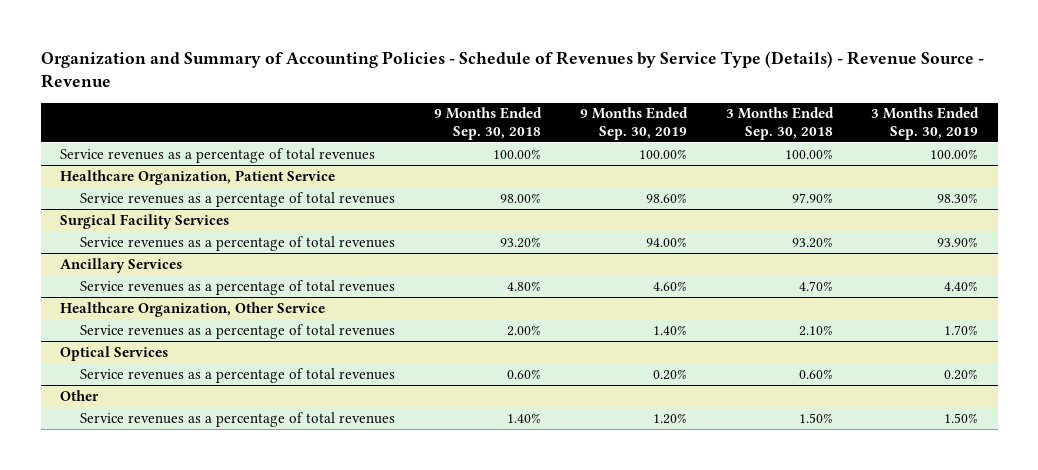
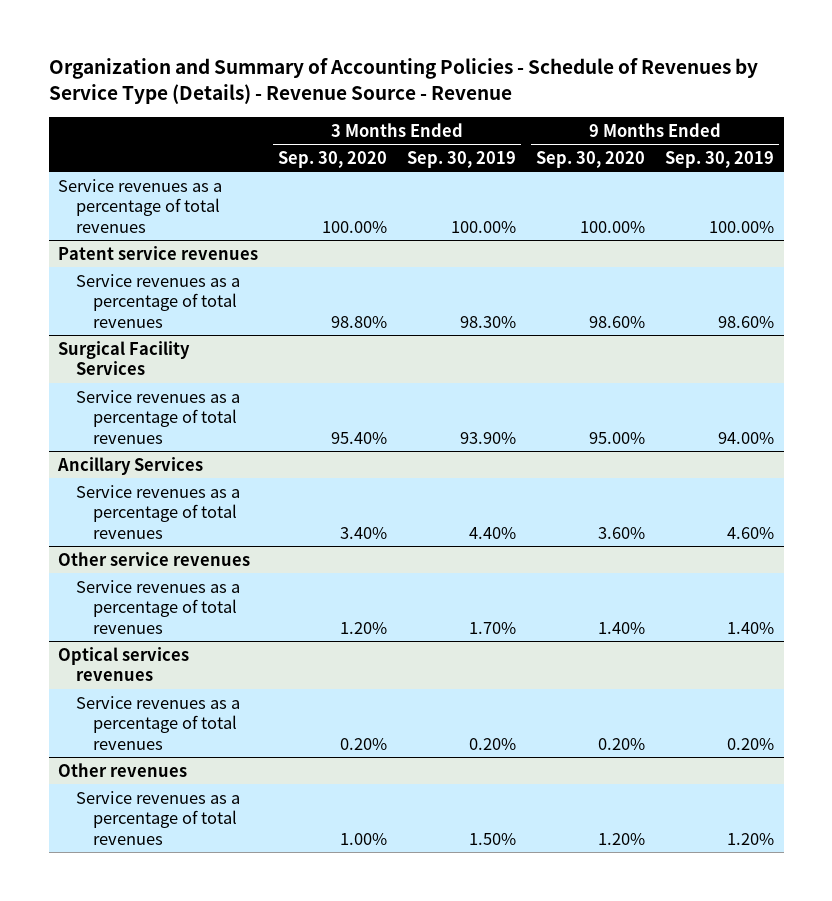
[433,107,542,141] 9 Months Ended Sep. 30, 2018 -> none
[725,107,834,141] 3 Months Ended Sep. 30, 2018 -> none
none -> [278,150,388,168] Sep. 30, 2020
none -> [536,150,646,168] Sep. 30, 2020
[59,169,335,185] Healthcare Organization, Patient Service -> [58,245,259,260] Patent service revenues
[59,301,325,317] Healthcare Organization, Other Service -> [58,551,251,566] Other service revenues
[59,345,168,361] Optical Services -> [58,646,190,682] Optical services revenues
[59,389,99,401] Other -> [58,762,188,777] Other revenues

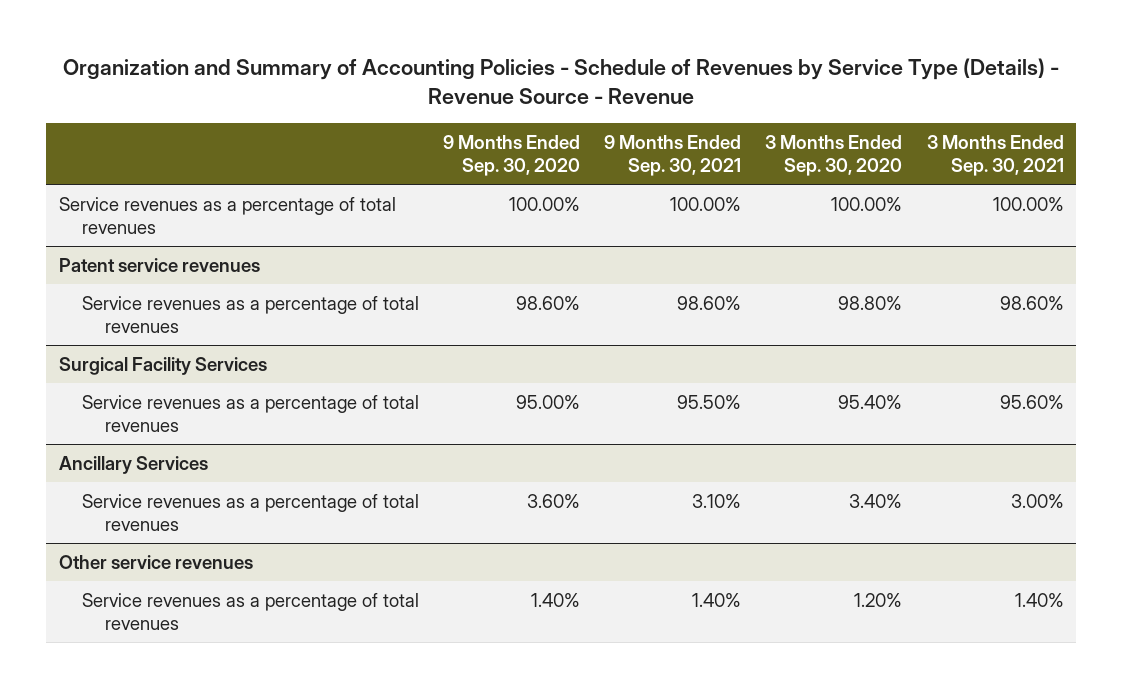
[407,150,517,168] Sep. 30, 2019 -> none
[664,150,774,168] Sep. 30, 2019 -> none
none -> [604,134,742,177] 9 Months Ended Sep. 30, 2021
none -> [926,134,1064,177] 3 Months Ended Sep. 30, 2021
[58,646,190,682] Optical services revenues -> none
[75,695,240,750] Service revenues as a percentage of total revenues -> none
[58,762,188,777] Other revenues -> none
[75,790,240,845] Service revenues as a percentage of total revenues -> none

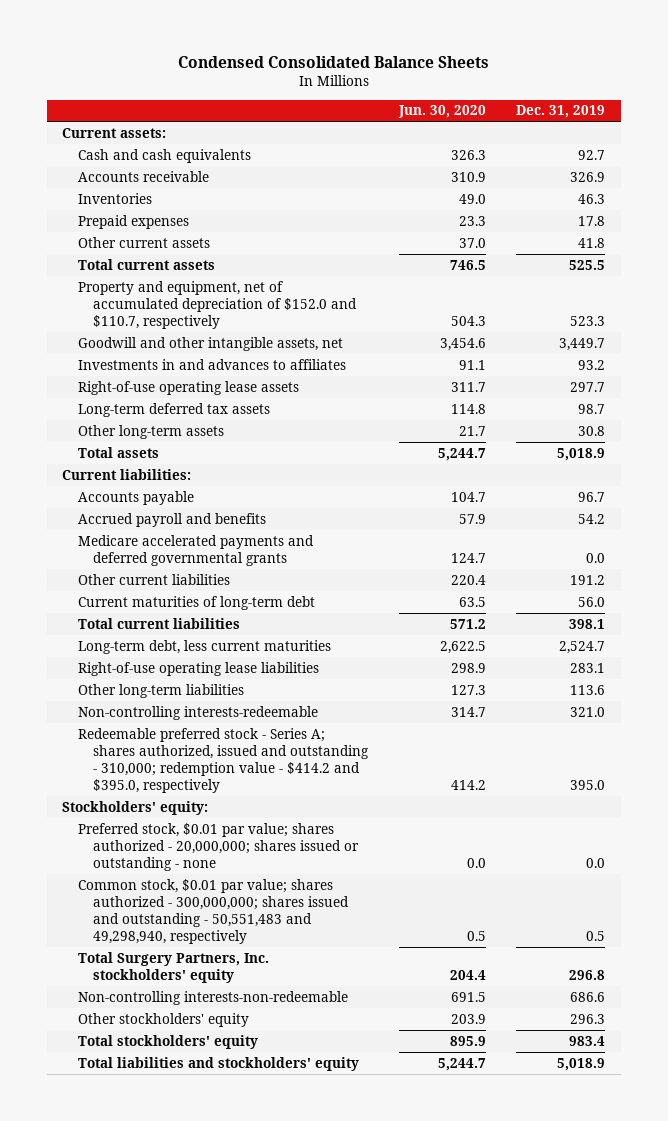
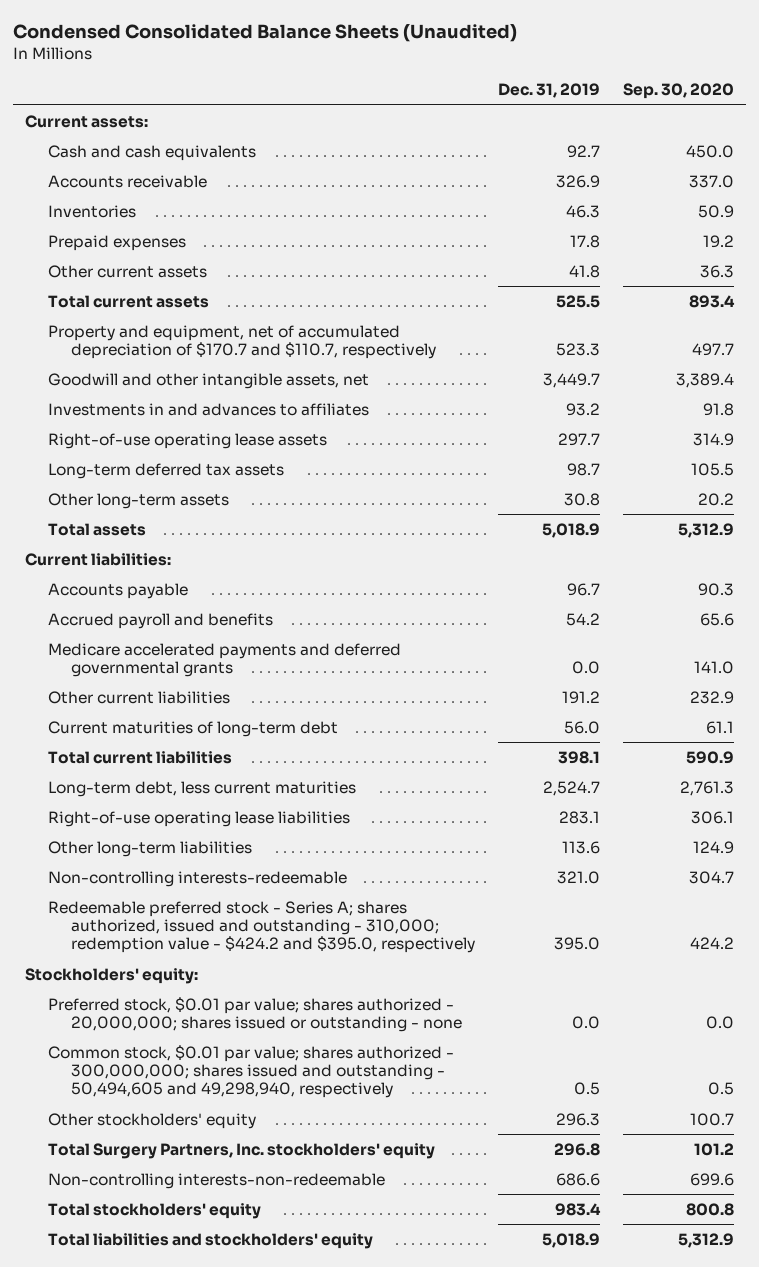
[177,55,489,68] Condensed Consolidated Balance Sheets -> [13,23,518,42] Condensed Consolidated Balance Sheets (Unaudited)
[397,105,486,119] Jun. 30, 2020 -> none
none -> [623,83,735,100] Sep. 30, 2020
[77,280,358,330] Property and equipment, net of accumulated depreciation of $152.0 and $110.7, respectively -> [48,324,437,360] Property and equipment, net of accumulated depreciation of $170.7 and $110.7, respectively
[77,727,370,794] Redeemable preferred stock - Series A; shares authorized, issued and outstanding - 310,000; redemption value - $414.2 and $395.0, respectively -> [48,900,476,954] Redeemable preferred stock - Series A; shares authorized, issued and outstanding - 310,000; redemption value - $424.2 and $395.0, respectively
[77,878,350,945] Common stock, $0.01 par value; shares authorized - 300,000,000; shares issued and outstanding - 50,551,483 and 49,298,940, respectively -> [48,1044,455,1099] Common stock, $0.01 par value; shares authorized - 300,000,000; shares issued and outstanding - 50,494,605 and 49,298,940, respectively
[77,1012,249,1027] Other stockholders' equity -> [48,1112,257,1129] Other stockholders' equity

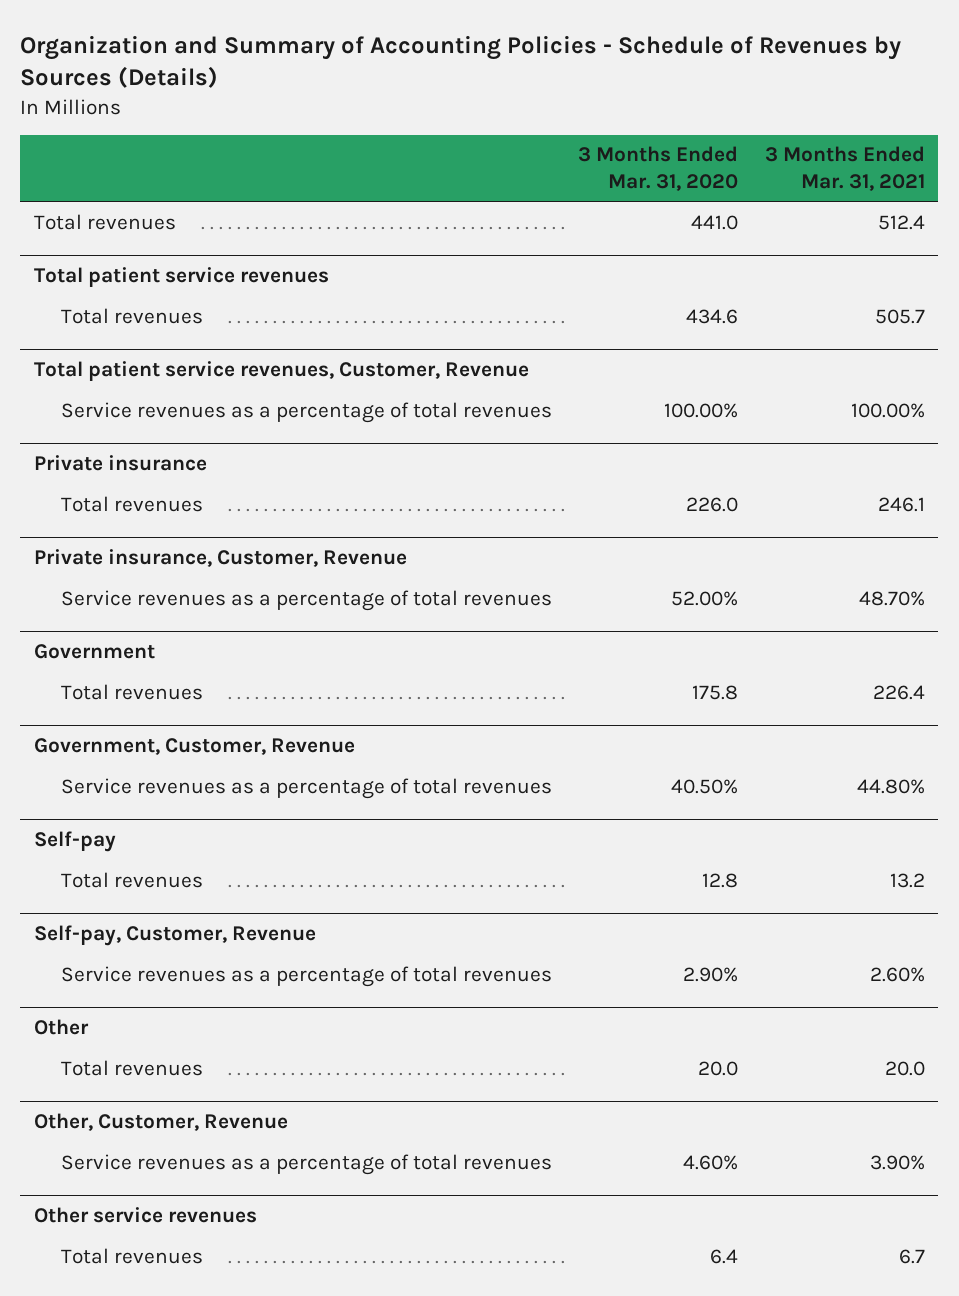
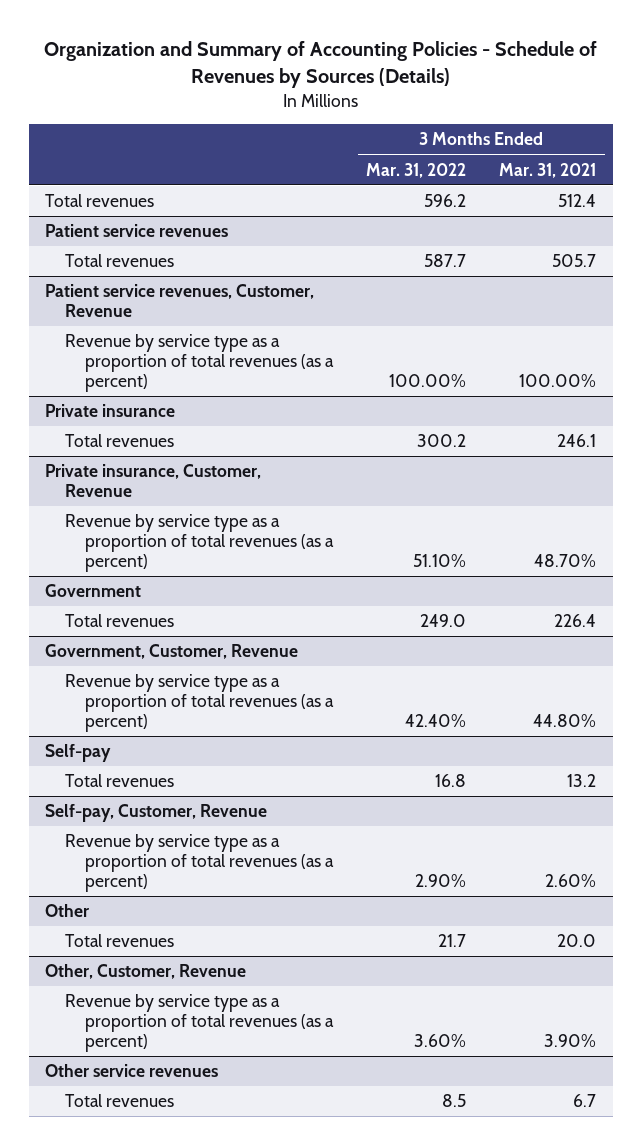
[578,146,739,191] 3 Months Ended Mar. 31, 2020 -> none
none -> [365,162,466,178] Mar. 31, 2022
[33,266,329,287] Total patient service revenues -> [45,224,229,238] Patient service revenues
[33,360,529,381] Total patient service revenues, Customer, Revenue -> [45,284,315,318] Patient service revenues, Customer, Revenue
[60,401,552,423] Service revenues as a percentage of total revenues -> [65,334,334,393] Revenue by service type as a proportion of total revenues (as a percent)
[60,589,552,611] Service revenues as a percentage of total revenues -> [65,514,334,573] Revenue by service type as a proportion of total revenues (as a percent)
[60,777,552,799] Service revenues as a percentage of total revenues -> [65,674,334,733] Revenue by service type as a proportion of total revenues (as a percent)
[60,965,552,987] Service revenues as a percentage of total revenues -> [65,834,334,893] Revenue by service type as a proportion of total revenues (as a percent)
[60,1153,552,1175] Service revenues as a percentage of total revenues -> [65,994,334,1053] Revenue by service type as a proportion of total revenues (as a percent)

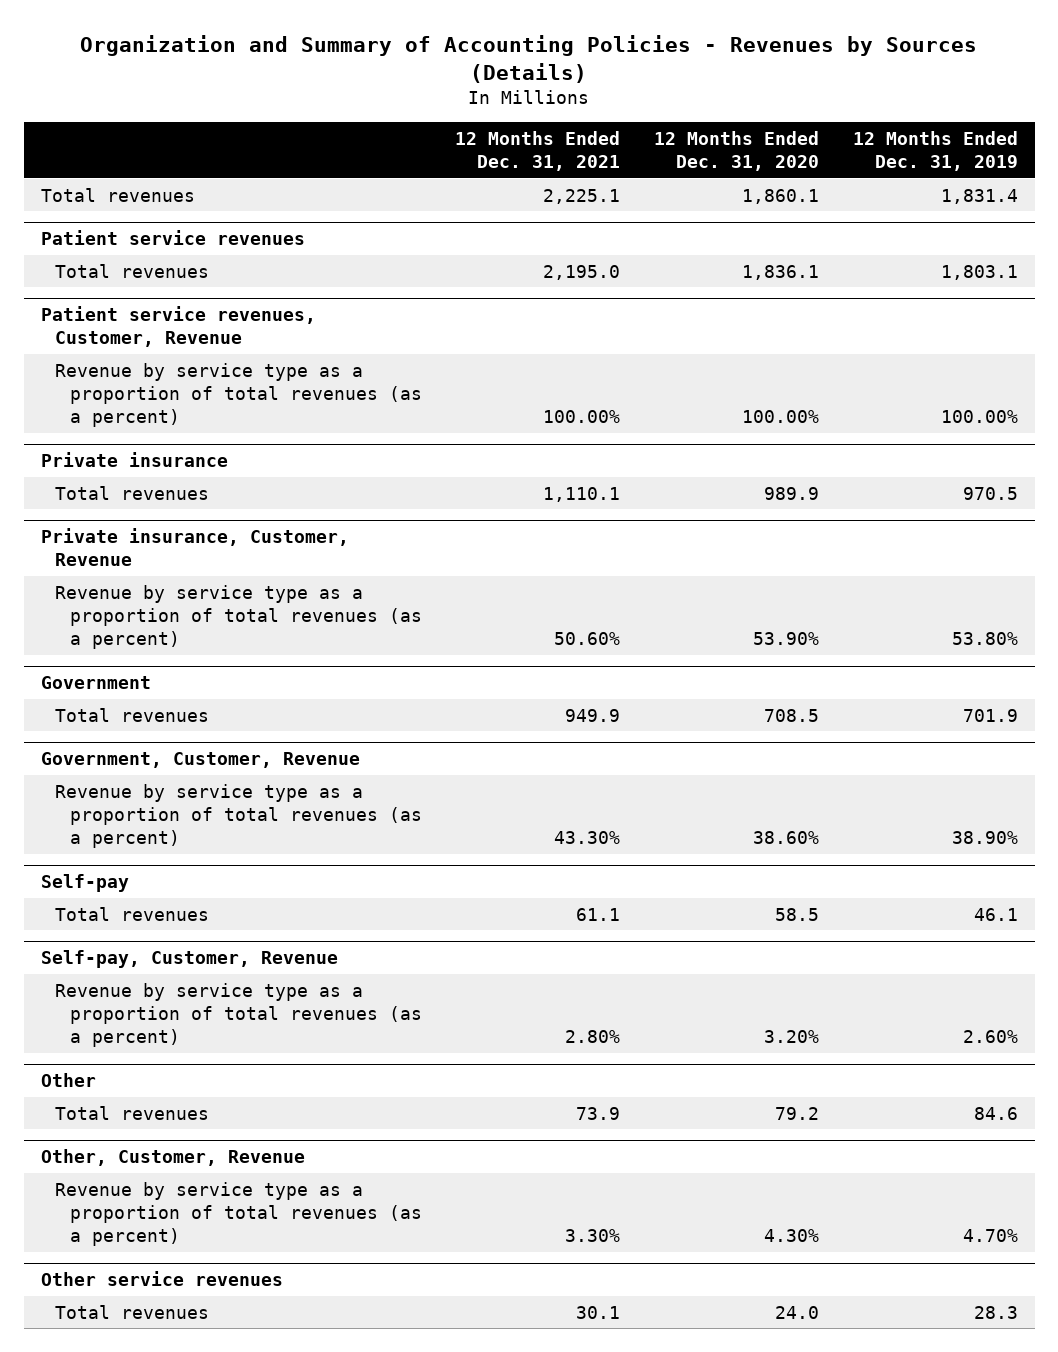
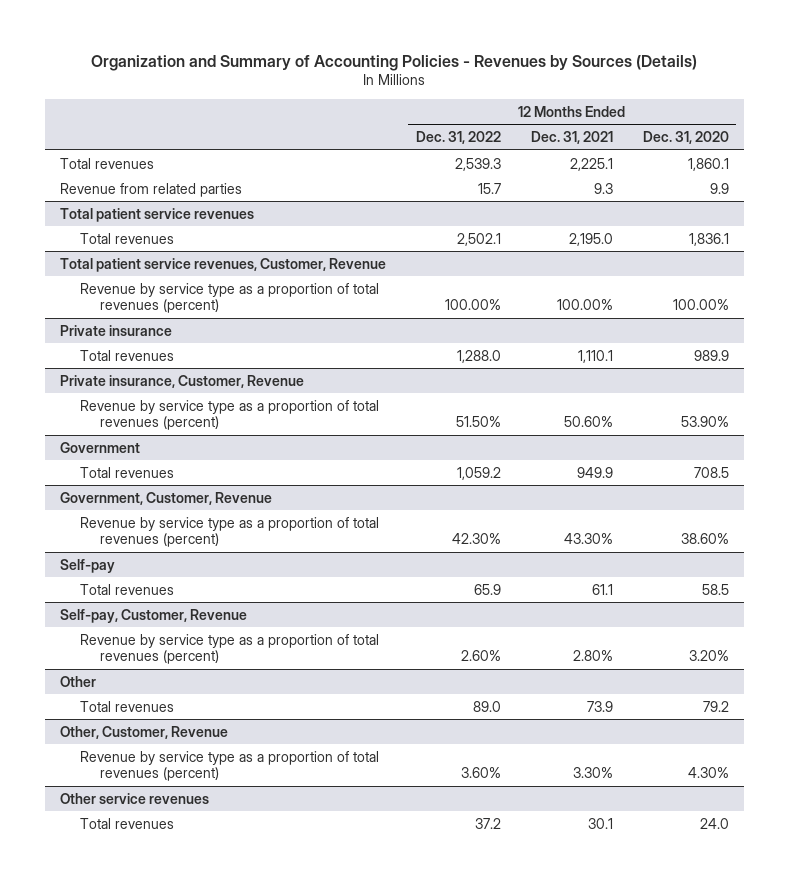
[852,131,1018,172] 12 Months Ended Dec. 31, 2019 -> none
none -> [415,131,501,145] Dec. 31, 2022
none -> [59,182,242,197] Revenue from related parties
[40,230,305,246] Patient service revenues -> [59,207,254,222] Total patient service revenues
[40,306,316,348] Patient service revenues, Customer, Revenue -> [59,257,386,272] Total patient service revenues, Customer, Revenue
[55,362,422,427] Revenue by service type as a proportion of total revenues (as a percent) -> [79,282,379,314] Revenue by service type as a proportion of total revenues (percent)
[55,584,422,649] Revenue by service type as a proportion of total revenues (as a percent) -> [79,399,379,431] Revenue by service type as a proportion of total revenues (percent)
[55,783,422,848] Revenue by service type as a proportion of total revenues (as a percent) -> [79,516,379,548] Revenue by service type as a proportion of total revenues (percent)
[55,982,422,1047] Revenue by service type as a proportion of total revenues (as a percent) -> [79,633,379,665] Revenue by service type as a proportion of total revenues (percent)
[55,1181,422,1246] Revenue by service type as a proportion of total revenues (as a percent) -> [79,750,379,782] Revenue by service type as a proportion of total revenues (percent)

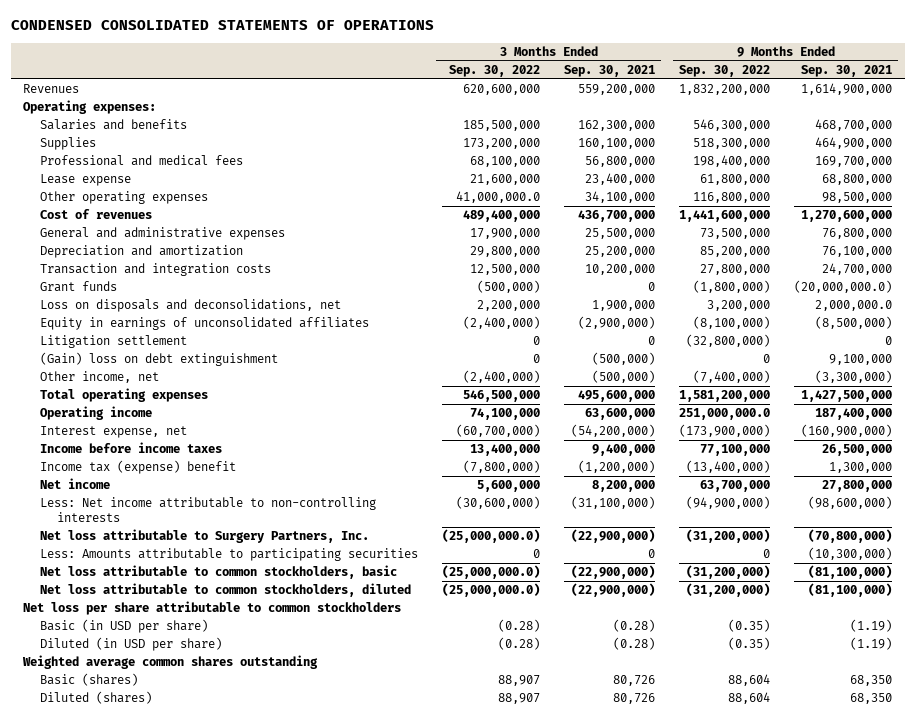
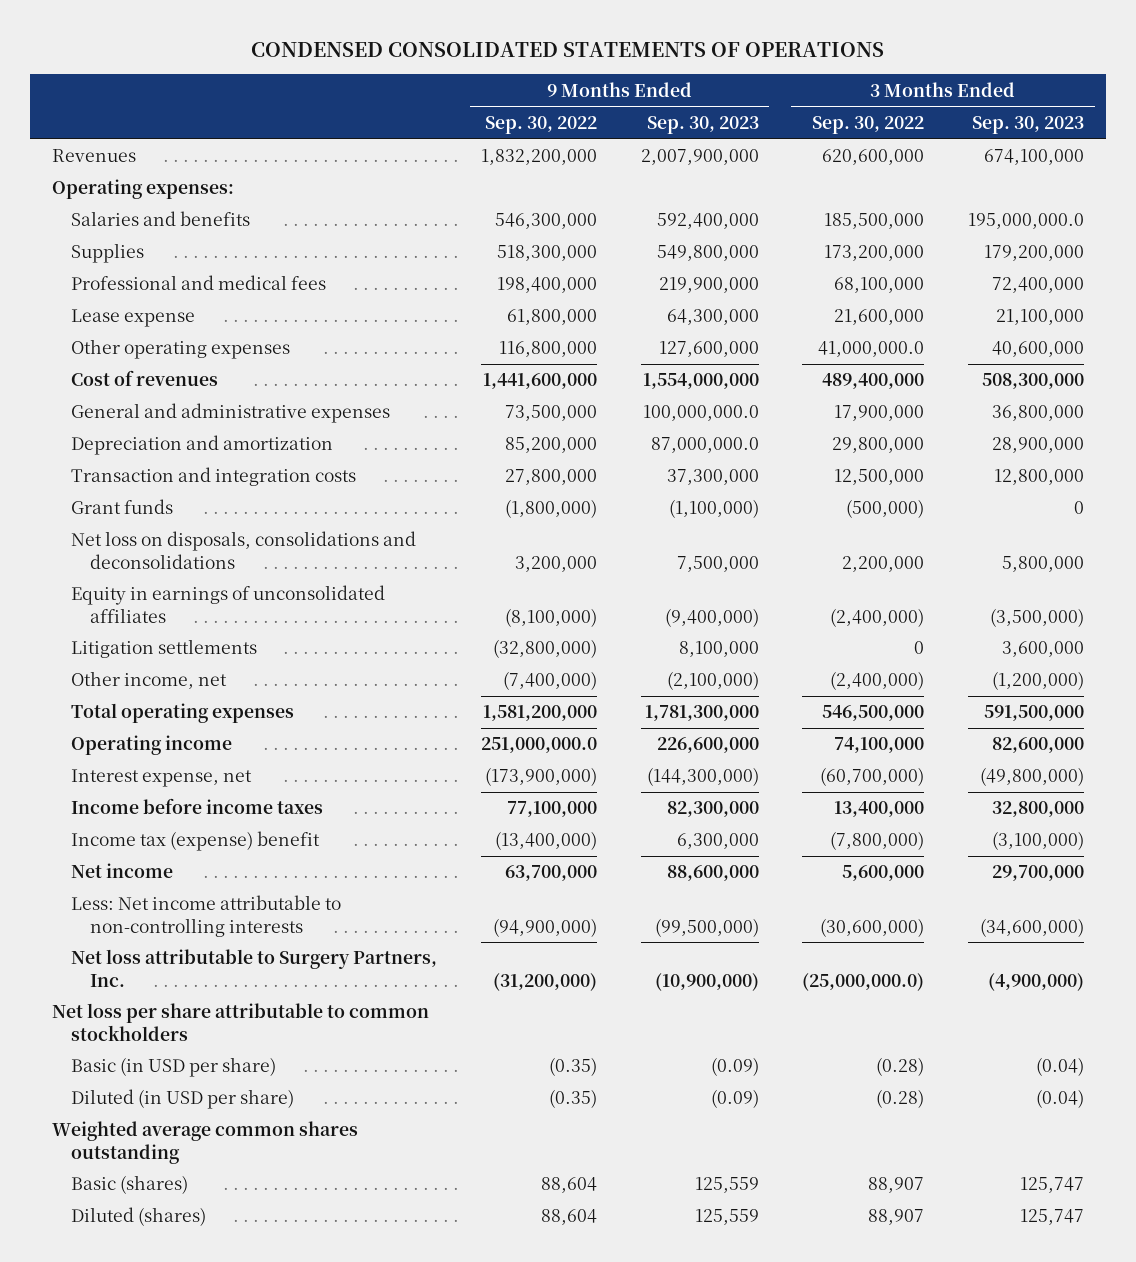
[564,65,656,78] Sep. 30, 2021 -> none
[801,65,893,78] Sep. 30, 2021 -> none
none -> [646,116,759,135] Sep. 30, 2023
none -> [972,116,1085,135] Sep. 30, 2023
[40,299,342,313] Loss on disposals and deconsolidations, net -> [70,531,416,569] Net loss on disposals, consolidations and deconsolidations
[40,352,279,367] (Gain) loss on debt extinguishment -> none
[40,335,188,349] Litigation settlement -> [70,639,257,659] Litigation settlements
[40,548,419,562] Less: Amounts attributable to participating securities -> none
[40,565,398,580] Net loss attributable to common stockholders, basic -> none
[40,583,412,598] Net loss attributable to common stockholders, diluted -> none

